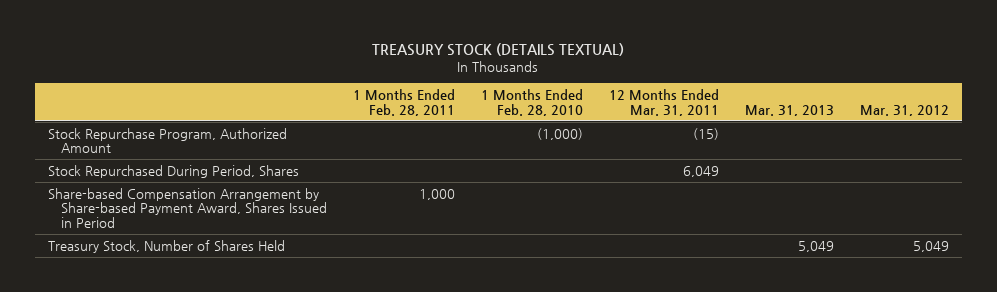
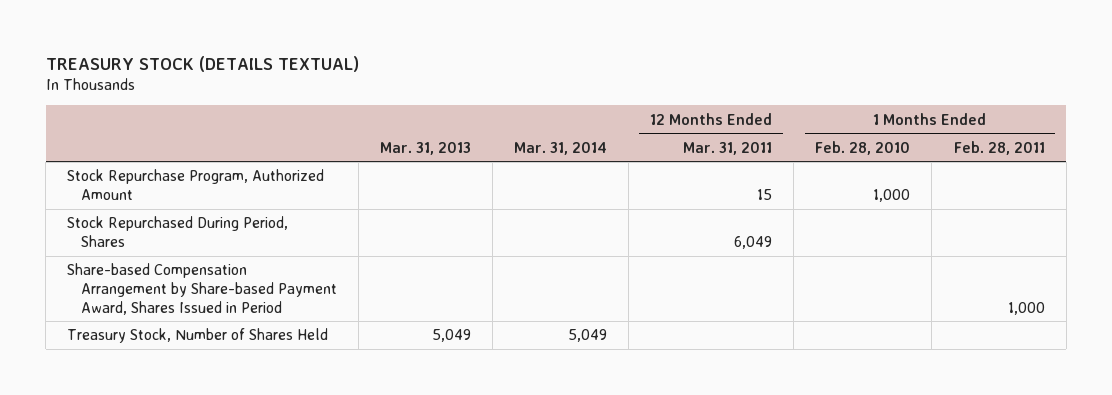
[859,104,949,116] Mar. 31, 2012 -> none
none -> [514,141,608,155] Mar. 31, 2014
[537,127,584,140] (1,000) -> [873,188,911,202] 1,000
[693,127,720,140] (15) -> [757,188,773,200] 15

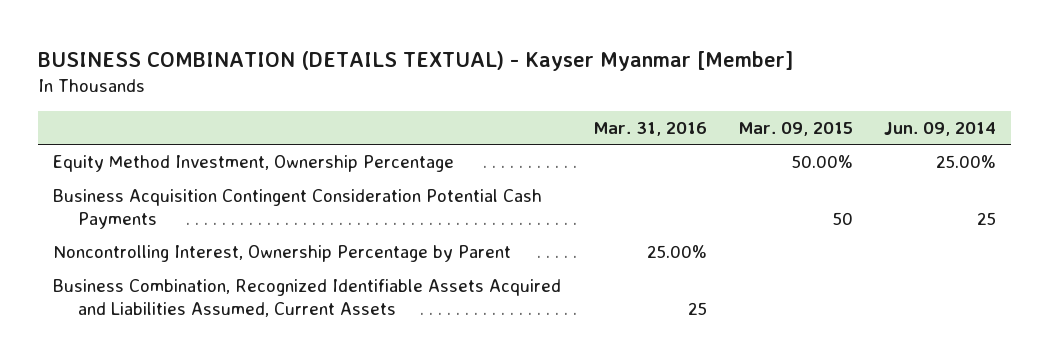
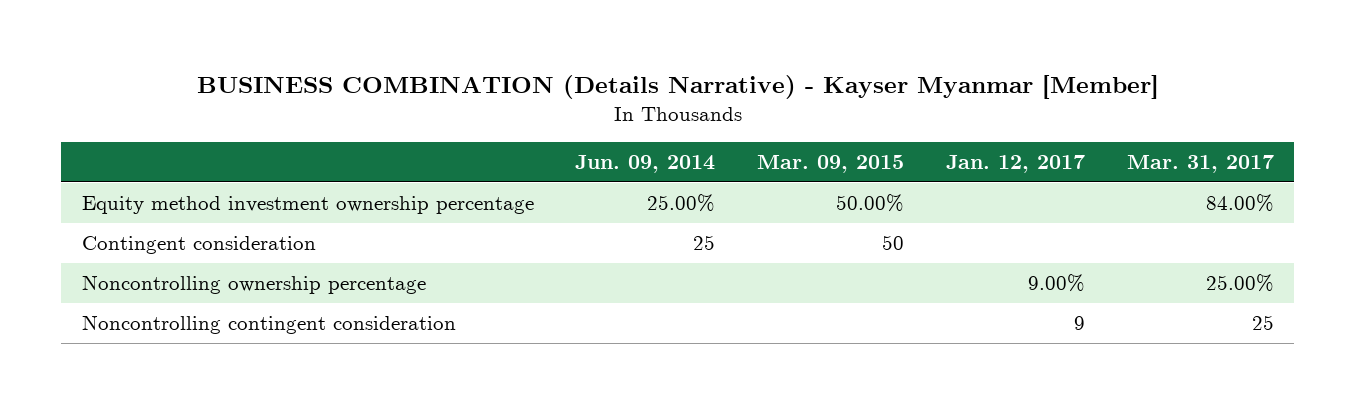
[37,50,793,71] BUSINESS COMBINATION (DETAILS TEXTUAL) - Kayser Myanmar [Member] -> [196,74,1159,99] BUSINESS COMBINATION (Details Narrative) - Kayser Myanmar [Member]
[592,121,707,136] Mar. 31, 2016 -> none
none -> [945,155,1085,174] Jan. 12, 2017
none -> [1126,155,1274,174] Mar. 31, 2017
[53,155,455,173] Equity Method Investment, Ownership Percentage -> [81,196,534,215] Equity method investment ownership percentage
[53,189,543,230] Business Acquisition Contingent Consideration Potential Cash Payments -> [81,236,316,255] Contingent consideration
[53,245,512,263] Noncontrolling Interest, Ownership Percentage by Parent -> [81,275,426,295] Noncontrolling ownership percentage
[53,279,562,318] Business Combination, Recognized Identifiable Assets Acquired and Liabilities Assumed, Current Assets -> [81,315,456,335] Noncontrolling contingent consideration

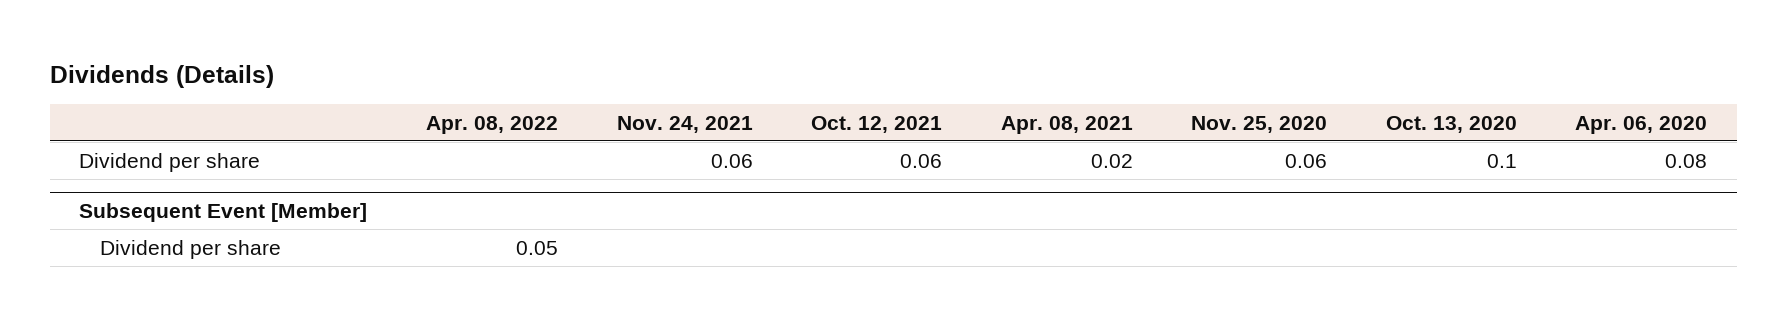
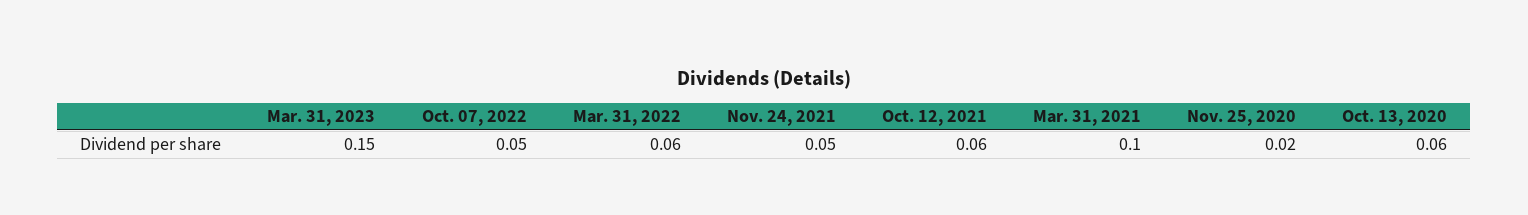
[425,115,558,134] Apr. 08, 2022 -> none
[1000,115,1133,134] Apr. 08, 2021 -> none
[1575,115,1708,134] Apr. 06, 2020 -> none
none -> [267,110,376,127] Mar. 31, 2023
none -> [421,110,527,127] Oct. 07, 2022
none -> [572,110,681,127] Mar. 31, 2022
none -> [1032,110,1141,127] Mar. 31, 2021
[79,203,368,223] Subsequent Event [Member] -> none
[100,239,282,259] Dividend per share -> none
[710,153,753,168] 0.06 -> [804,138,836,151] 0.05
[1285,153,1328,168] 0.06 -> [1265,138,1297,151] 0.02
[1486,153,1517,168] 0.1 -> [1416,138,1448,151] 0.06

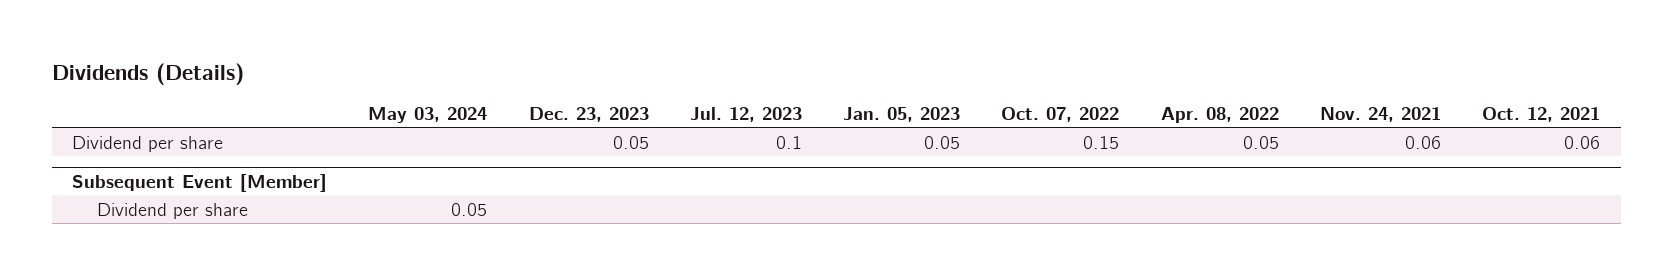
[267,110,376,127] Mar. 31, 2023 -> none
[572,110,681,127] Mar. 31, 2022 -> none
[1032,110,1141,127] Mar. 31, 2021 -> none
[1187,110,1297,127] Nov. 25, 2020 -> none
[1342,110,1448,127] Oct. 13, 2020 -> none
none -> [368,106,488,123] May 03, 2024
none -> [528,106,649,122] Dec. 23, 2023
none -> [689,106,802,122] Jul. 12, 2023
none -> [843,106,961,122] Jan. 05, 2023
none -> [1160,106,1279,123] Apr. 08, 2022
[495,138,527,151] 0.05 -> [1083,135,1120,149] 0.15
[804,138,836,151] 0.05 -> [1404,135,1441,149] 0.06
none -> [72,173,328,192] Subsequent Event [Member]
none -> [97,202,249,219] Dividend per share

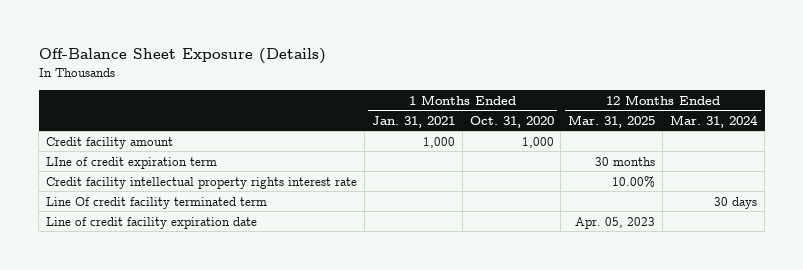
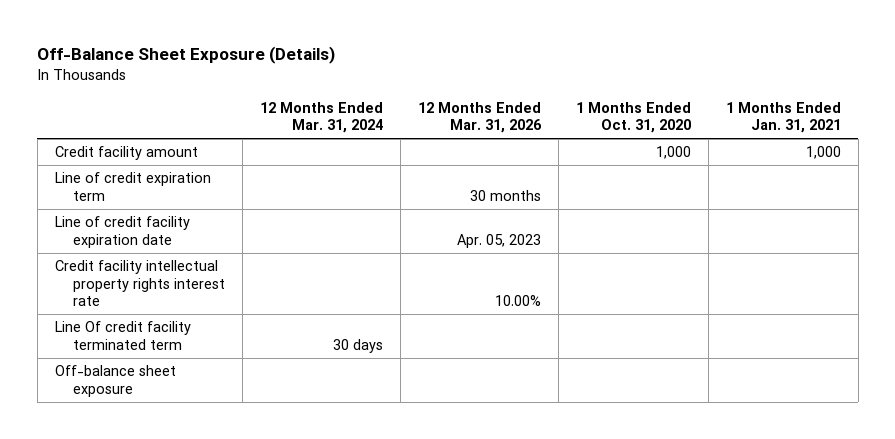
[568,114,656,128] Mar. 31, 2025 -> none
none -> [417,101,542,134] 12 Months Ended Mar. 31, 2026
[45,156,217,169] LIne of credit expiration term -> [54,172,211,201] Line of credit expiration term
[45,216,257,229] Line of credit facility expiration date -> [54,216,190,248] Line of credit facility expiration date
none -> [54,365,176,397] Off-balance sheet exposure

